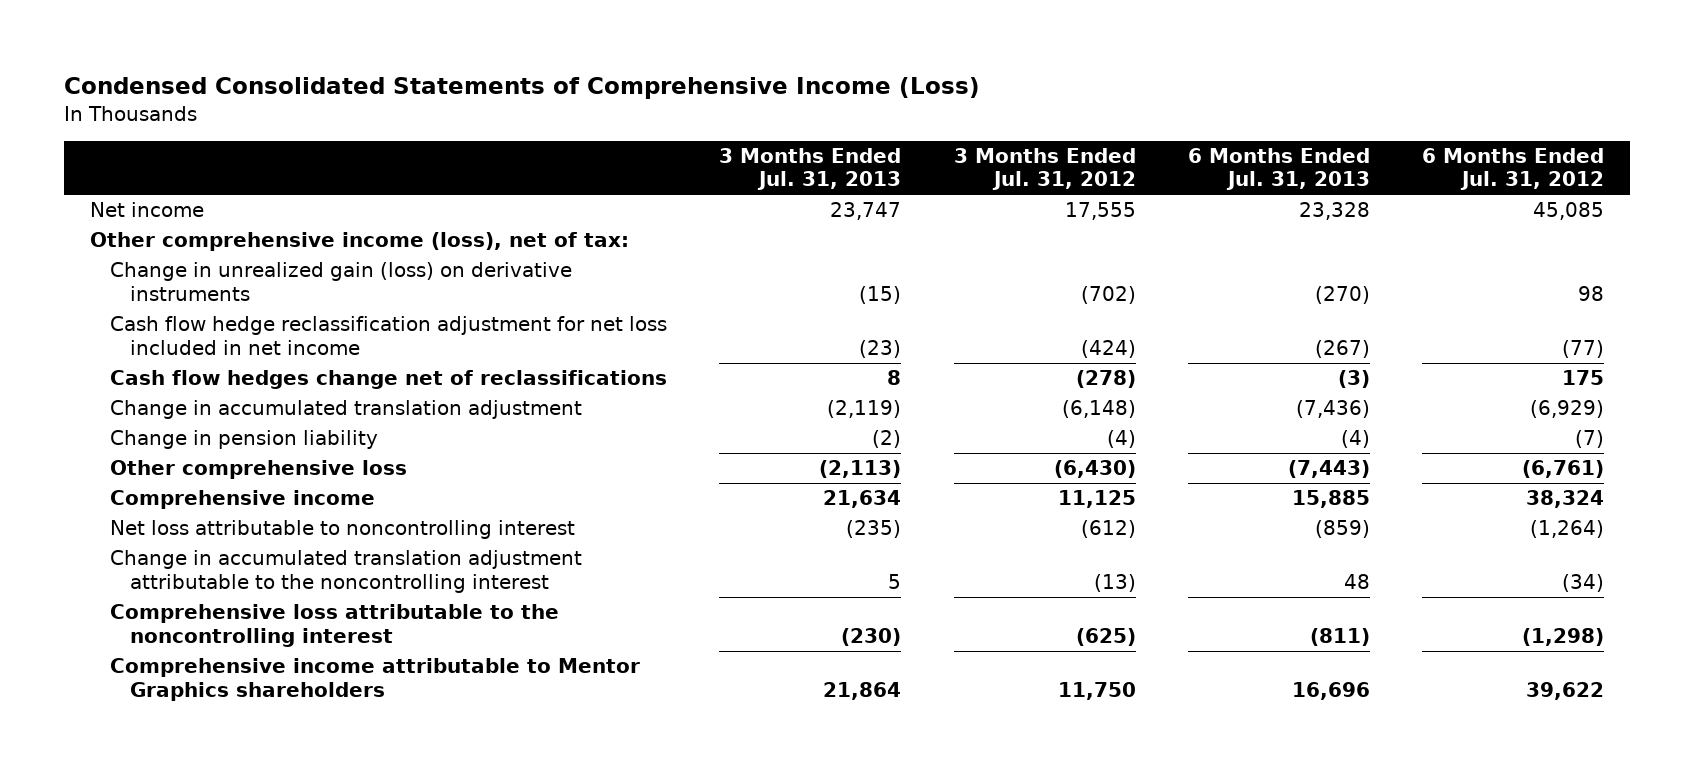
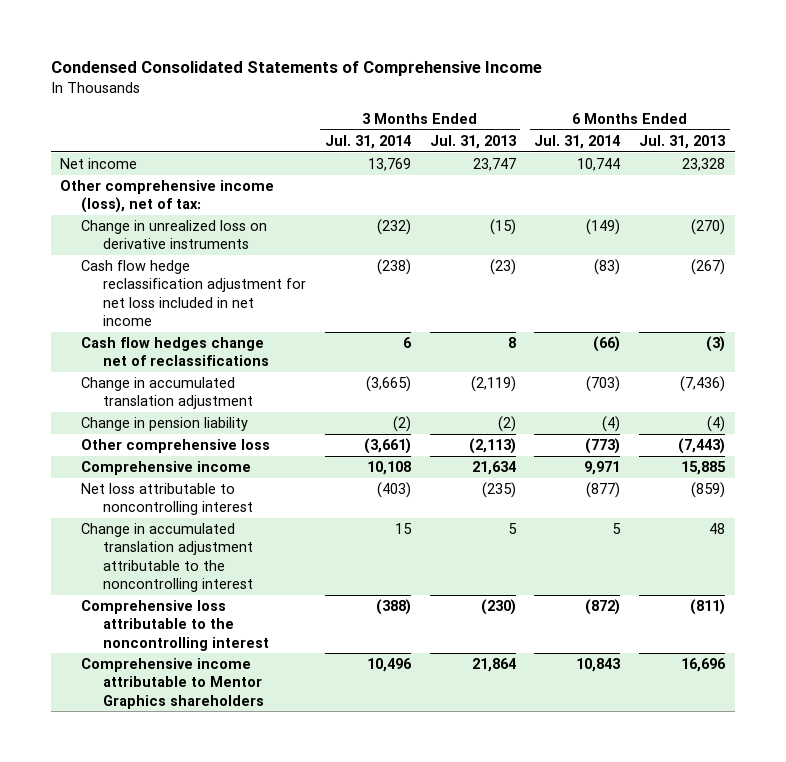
[63,77,980,100] Condensed Consolidated Statements of Comprehensive Income (Loss) -> [50,61,542,77] Condensed Consolidated Statements of Comprehensive Income
[953,148,1136,191] 3 Months Ended Jul. 31, 2012 -> none
[1422,148,1605,191] 6 Months Ended Jul. 31, 2012 -> none
none -> [324,134,411,149] Jul. 31, 2014
none -> [534,134,621,149] Jul. 31, 2014
[109,262,572,301] Change in unrealized gain (loss) on derivative instruments -> [81,220,268,250] Change in unrealized loss on derivative instruments

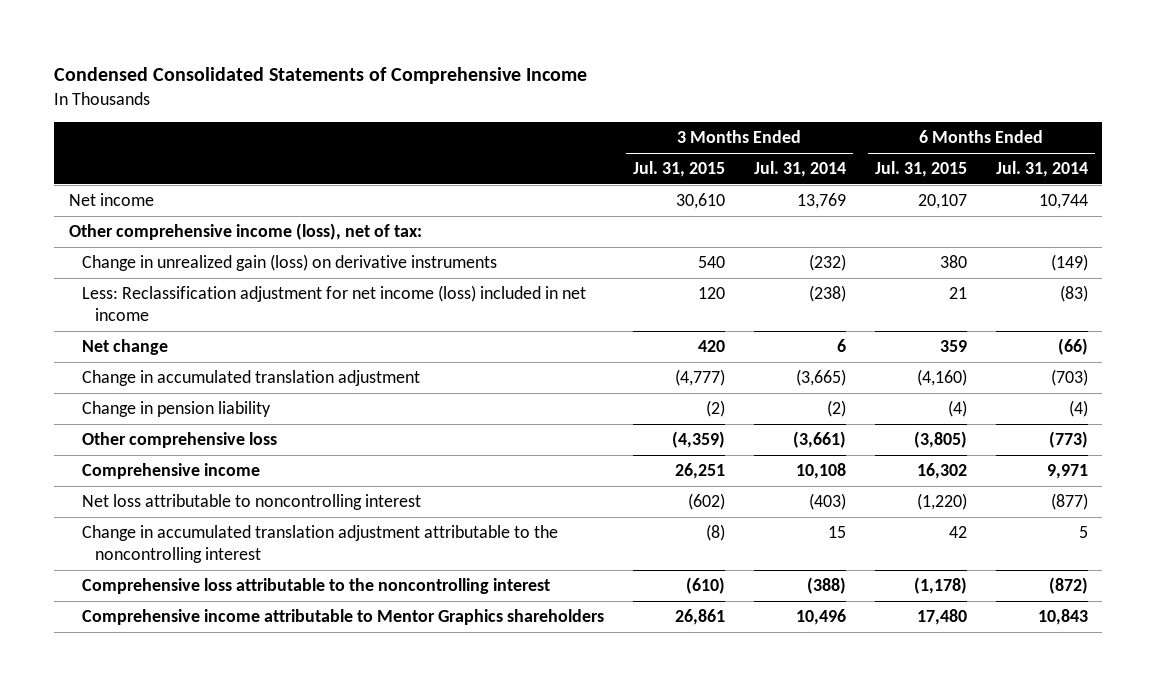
[429,134,516,149] Jul. 31, 2013 -> none
[639,134,726,149] Jul. 31, 2013 -> none
none -> [632,161,725,178] Jul. 31, 2015
none -> [874,161,967,178] Jul. 31, 2015
[81,220,268,250] Change in unrealized loss on derivative instruments -> [81,254,497,272] Change in unrealized gain (loss) on derivative instruments
[81,260,306,326] Cash flow hedge reclassification adjustment for net loss included in net income -> [81,285,586,321] Less: Reclassification adjustment for net income (loss) included in net income
[81,337,269,367] Cash flow hedges change net of reclassifications -> [81,339,168,356] Net change

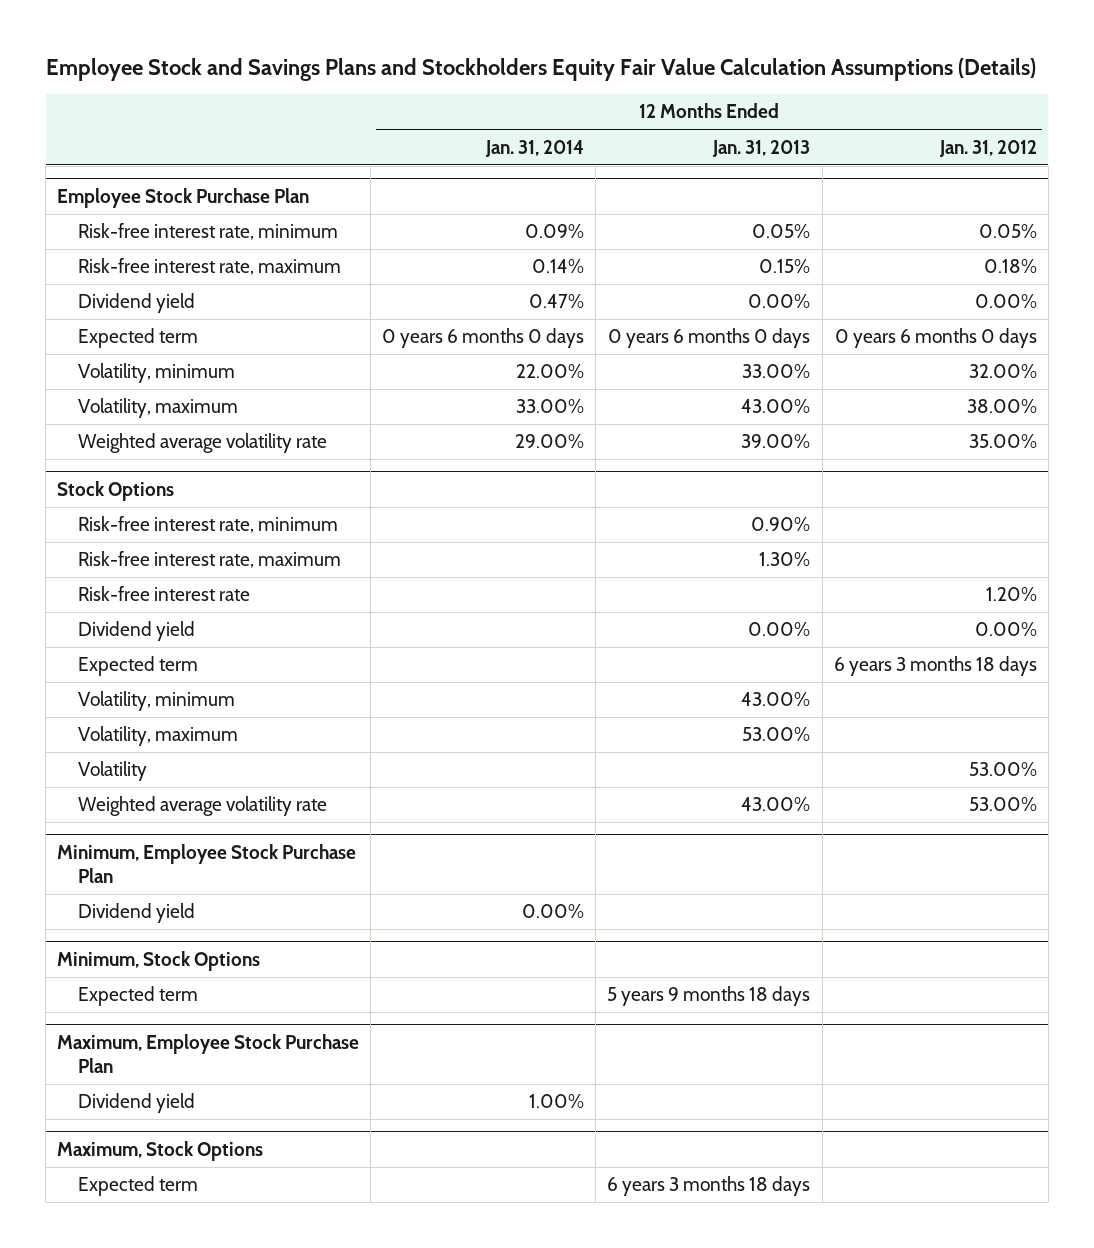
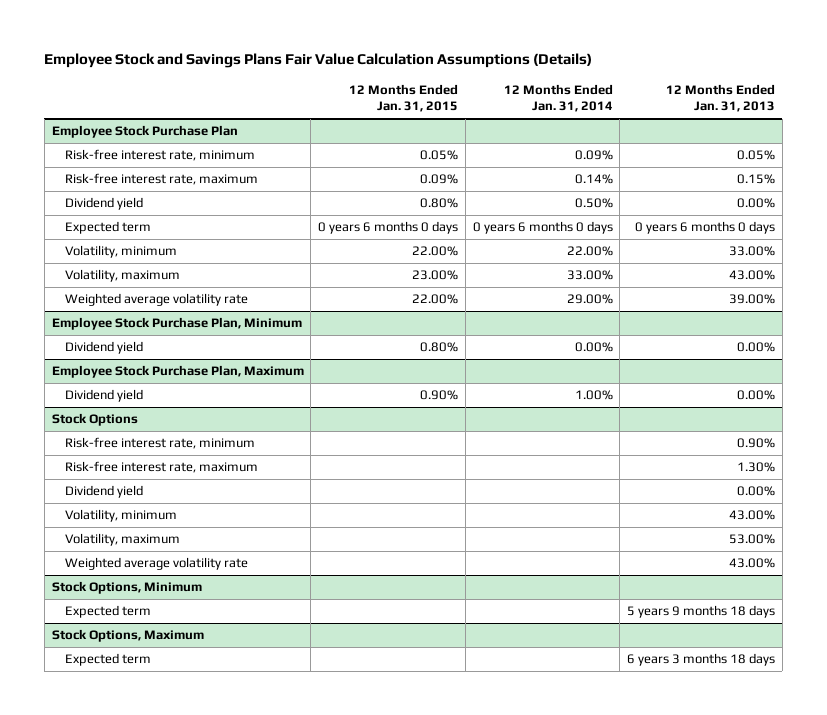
[45,58,1036,82] Employee Stock and Savings Plans and Stockholders Equity Fair Value Calculation Assumptions (Details) -> [44,53,593,69] Employee Stock and Savings Plans Fair Value Calculation Assumptions (Details)
[938,139,1037,157] Jan. 31, 2012 -> none
none -> [349,83,459,113] 12 Months Ended Jan. 31, 2015
[529,294,585,309] 0.47% -> [574,198,613,209] 0.50%
none -> [51,317,302,331] Employee Stock Purchase Plan, Minimum
none -> [64,341,143,355] Dividend yield
none -> [51,365,304,379] Employee Stock Purchase Plan, Maximum
none -> [64,389,143,403] Dividend yield
[78,586,251,602] Risk-free interest rate -> none
[78,656,199,677] Expected term -> none
[78,761,148,782] Volatility -> none
[57,843,357,884] Minimum, Employee Stock Purchase Plan -> none
[78,903,196,924] Dividend yield -> none
[57,950,261,971] Minimum, Stock Options -> [51,581,202,595] Stock Options, Minimum
[57,1033,360,1074] Maximum, Employee Stock Purchase Plan -> none
[78,1093,196,1114] Dividend yield -> none
[57,1140,264,1161] Maximum, Stock Options -> [51,629,204,643] Stock Options, Maximum

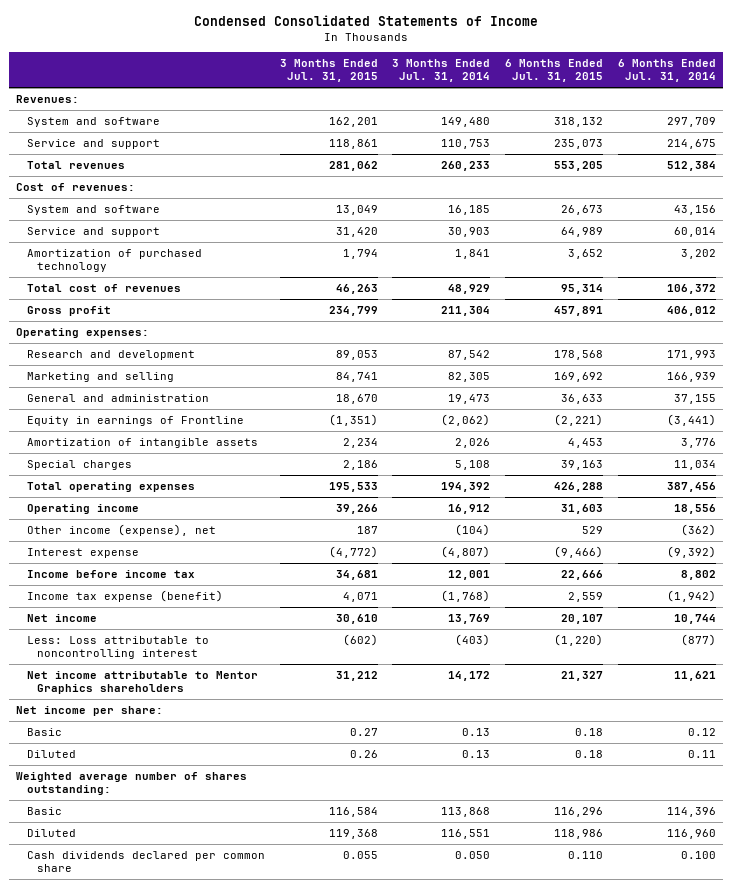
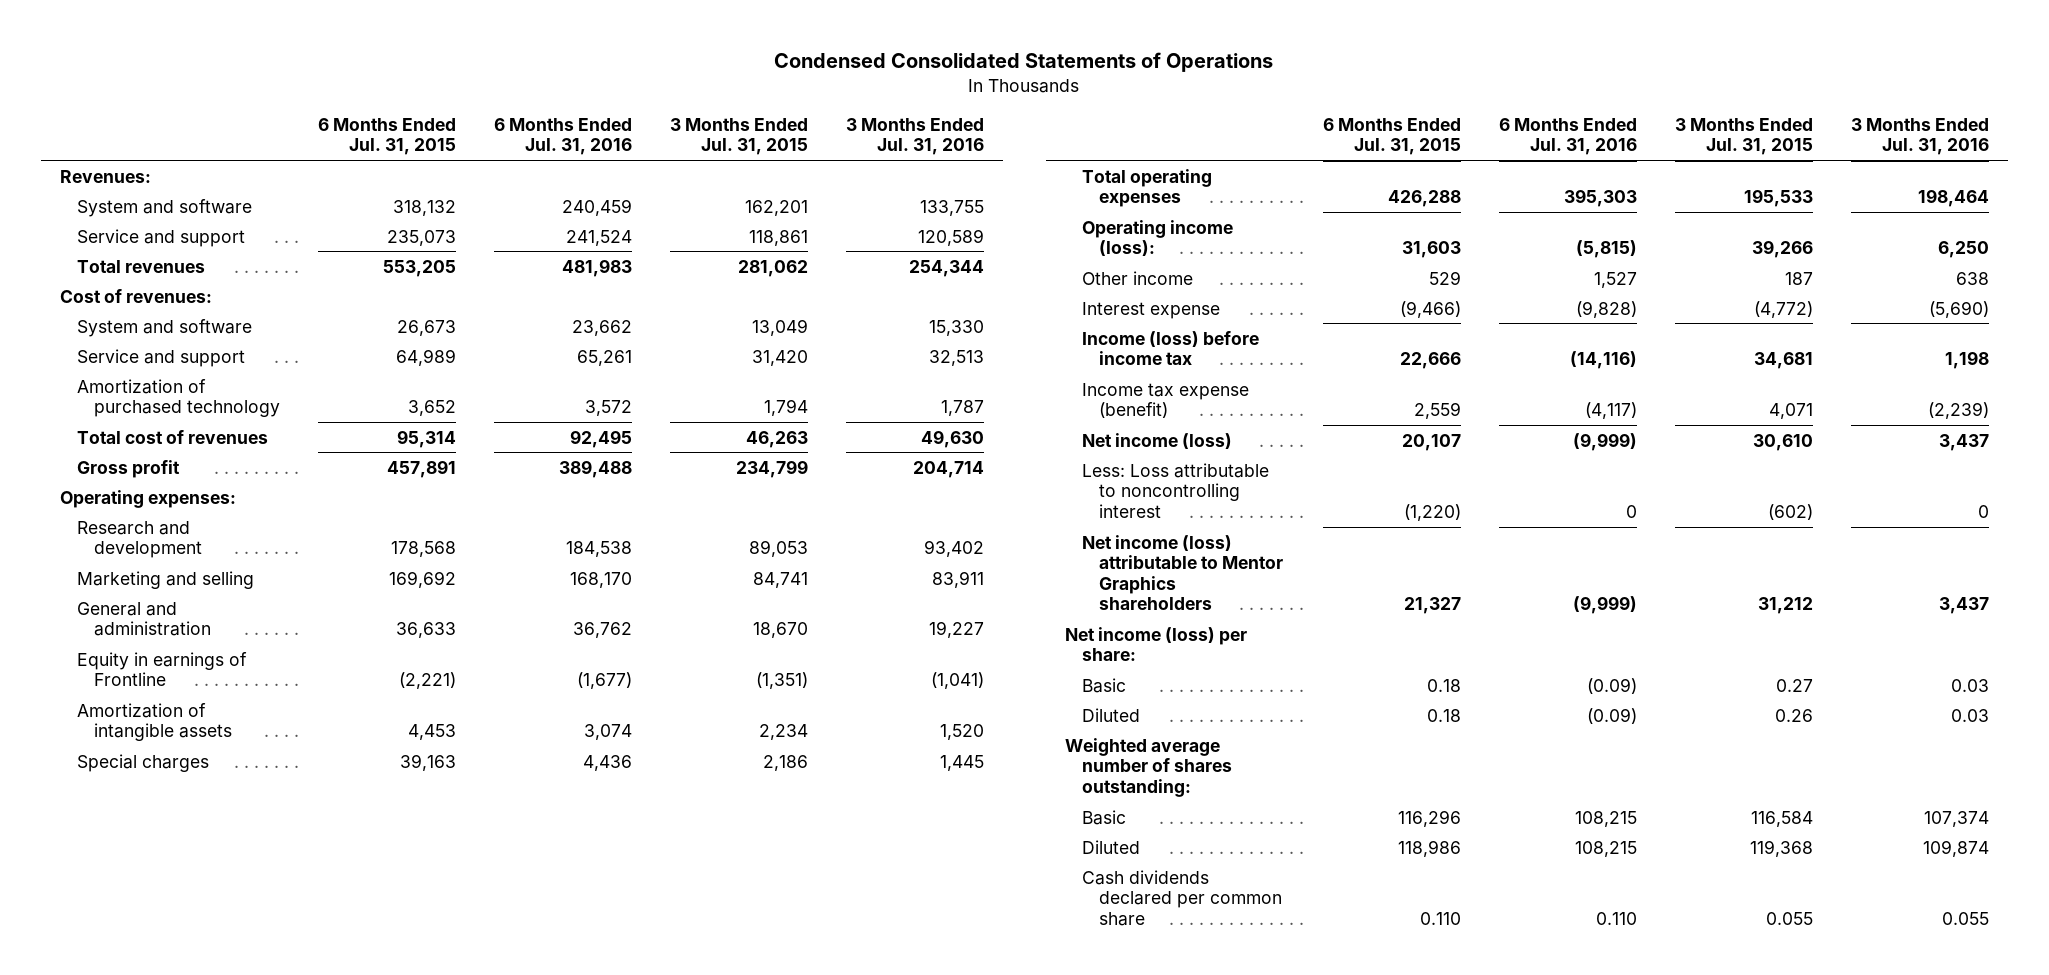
[194,15,539,27] Condensed Consolidated Statements of Income -> [774,52,1274,73] Condensed Consolidated Statements of Operations
[392,59,491,83] 3 Months Ended Jul. 31, 2014 -> none
[617,59,716,83] 6 Months Ended Jul. 31, 2014 -> none
none -> [493,117,632,156] 6 Months Ended Jul. 31, 2016
none -> [845,117,984,156] 3 Months Ended Jul. 31, 2016
[26,503,139,514] Operating income -> [1081,219,1233,257] Operating income (loss):
[26,523,216,536] Other income (expense), net -> [1081,270,1193,285] Other income
[26,569,195,578] Income before income tax -> [1081,330,1259,366] Income (loss) before income tax
[26,613,97,622] Net income -> [1081,432,1232,449] Net income (loss)
[26,670,258,694] Net income attributable to Mentor Graphics shareholders -> [1081,534,1283,611] Net income (loss) attributable to Mentor Graphics shareholders
[16,705,164,716] Net income per share: -> [1065,626,1248,662] Net income (loss) per share:

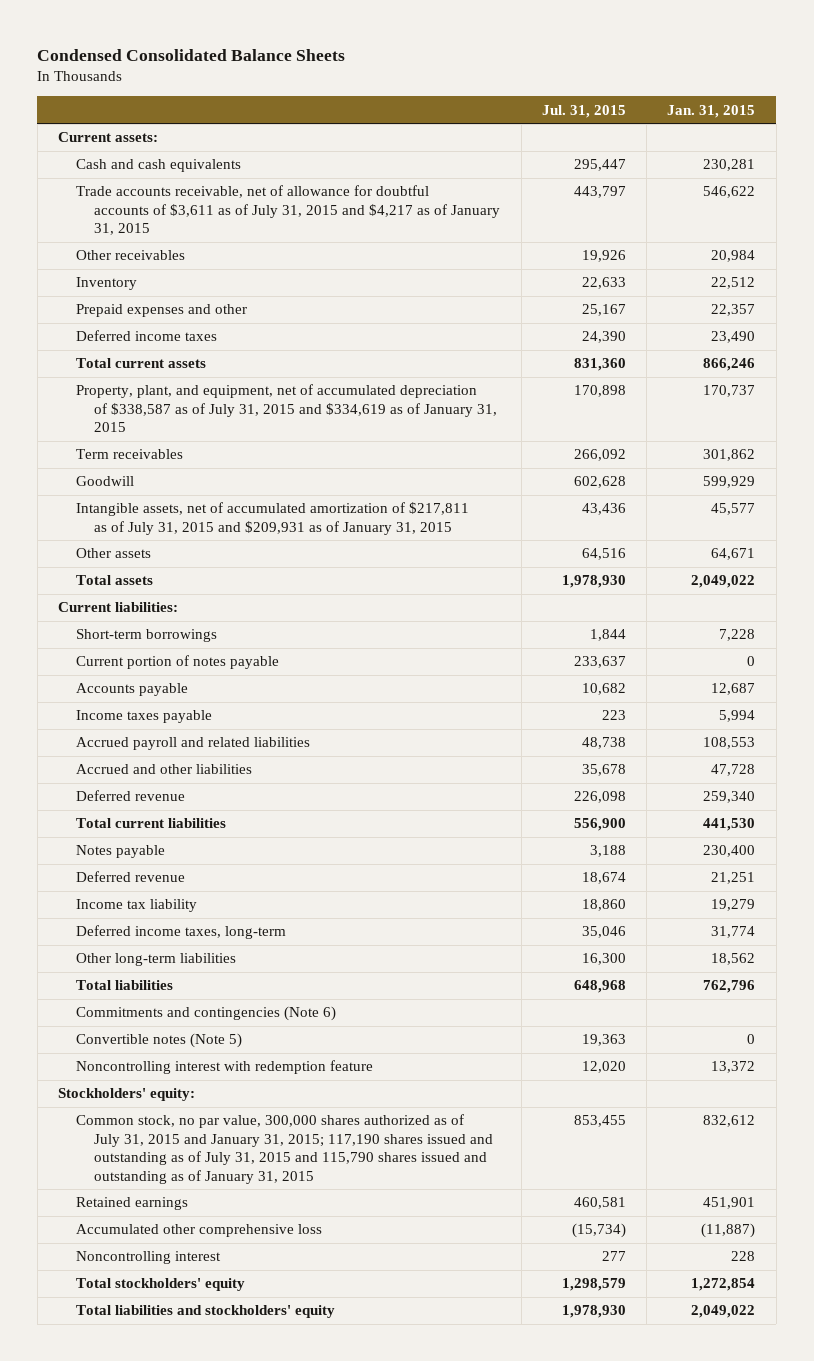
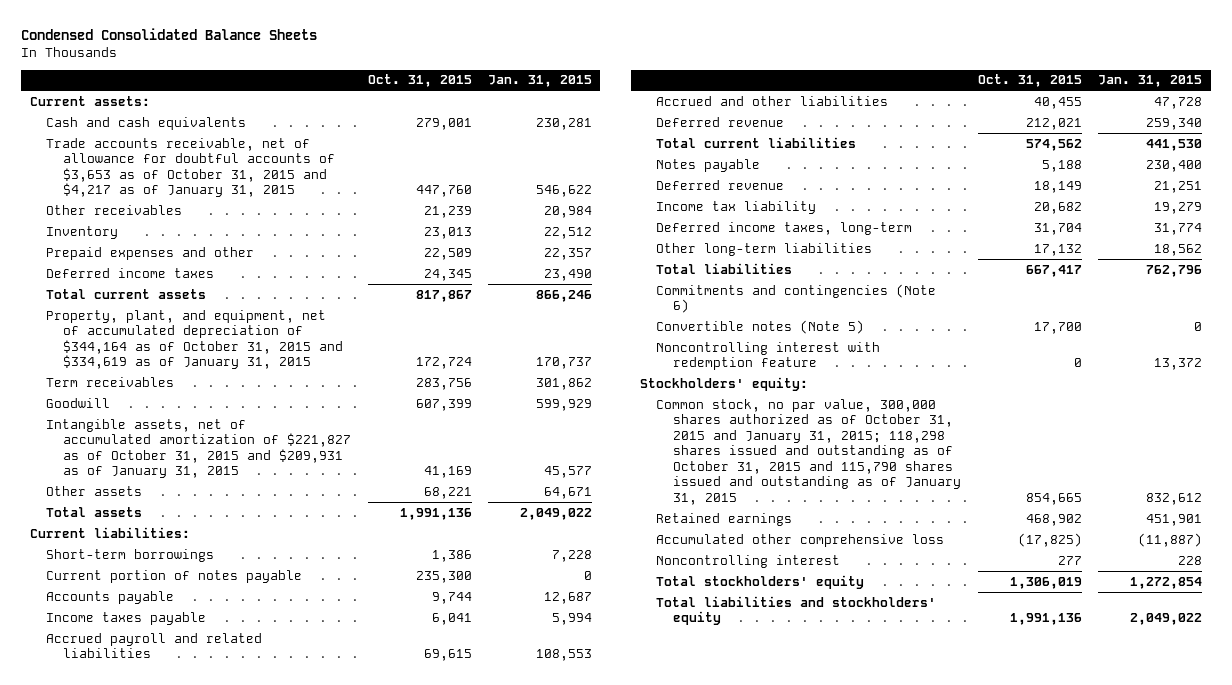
[541,104,626,118] Jul. 31, 2015 -> none
none -> [367,74,472,88] Oct. 31, 2015
[76,185,501,236] Trade accounts receivable, net of allowance for doubtful accounts of $3,611 as of July 31, 2015 and $4,217 as of January 31, 2015 -> [46,137,335,198] Trade accounts receivable, net of allowance for doubtful accounts of $3,653 as of October 31, 2015 and $4,217 as of January 31, 2015
[76,384,498,433] Property, plant, and equipment, net of accumulated depreciation of $338,587 as of July 31, 2015 and $334,619 as of January 31, 2015 -> [46,309,343,370] Property, plant, and equipment, net of accumulated depreciation of $344,164 as of October 31, 2015 and $334,619 as of January 31, 2015
[76,502,470,535] Intangible assets, net of accumulated amortization of $217,811 as of July 31, 2015 and $209,931 as of January 31, 2015 -> [46,418,351,479] Intangible assets, net of accumulated amortization of $221,827 as of October 31, 2015 and $209,931 as of January 31, 2015
[76,1114,494,1184] Common stock, no par value, 300,000 shares authorized as of July 31, 2015 and January 31, 2015; 117,190 shares issued and outstanding as of July 31, 2015 and 115,790 shares issued and outstanding as of January 31, 2015 -> [656,398,962,505] Common stock, no par value, 300,000 shares authorized as of October 31, 2015 and January 31, 2015; 118,298 shares issued and outstanding as of October 31, 2015 and 115,790 shares issued and outstanding as of January 31, 2015

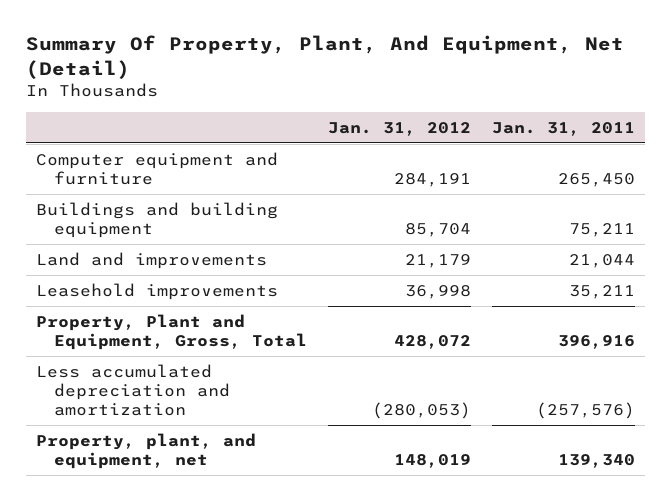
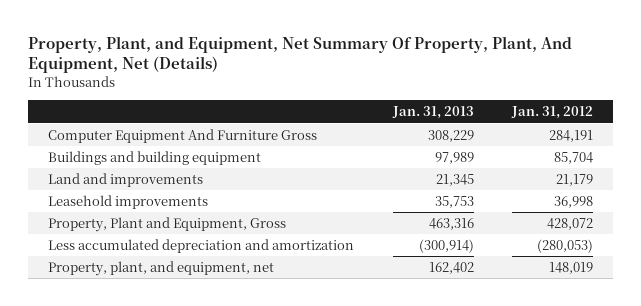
[25,35,624,79] Summary Of Property, Plant, And Equipment, Net (Detail) -> [28,35,573,74] Property, Plant, and Equipment, Net Summary Of Property, Plant, And Equipment, Net (Details)
[491,121,635,136] Jan. 31, 2011 -> none
none -> [391,106,474,120] Jan. 31, 2013
[36,152,279,186] Computer equipment and furniture -> [47,128,317,143] Computer Equipment And Furniture Gross
[36,314,307,351] Property, Plant and Equipment, Gross, Total -> [47,216,286,232] Property, Plant and Equipment, Gross

